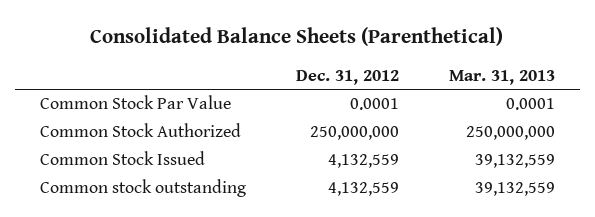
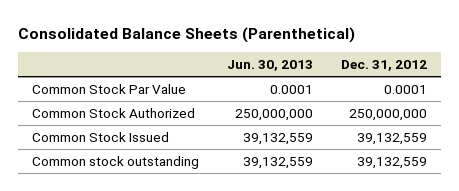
[448,69,555,85] Mar. 31, 2013 -> none
none -> [227,60,314,72] Jun. 30, 2013
[327,154,399,169] 4,132,559 -> [357,132,428,145] 39,132,559
[327,182,399,197] 4,132,559 -> [357,156,428,169] 39,132,559

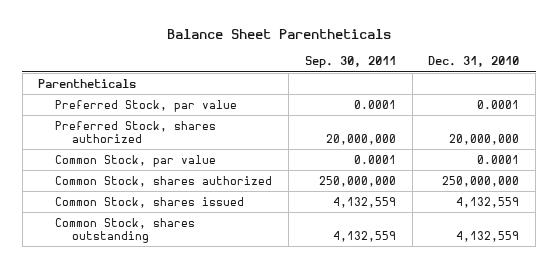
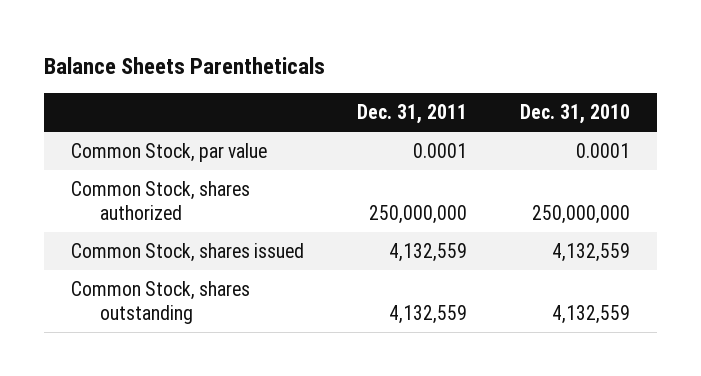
[166,29,391,40] Balance Sheet Parentheticals -> [43,57,325,75] Balance Sheets Parentheticals
[304,56,396,69] Sep. 30, 2011 -> none
none -> [356,104,467,125] Dec. 31, 2011
[38,78,137,88] Parentheticals -> none
[55,99,238,112] Preferred Stock, par value -> none
[55,120,217,143] Preferred Stock, shares authorized -> none

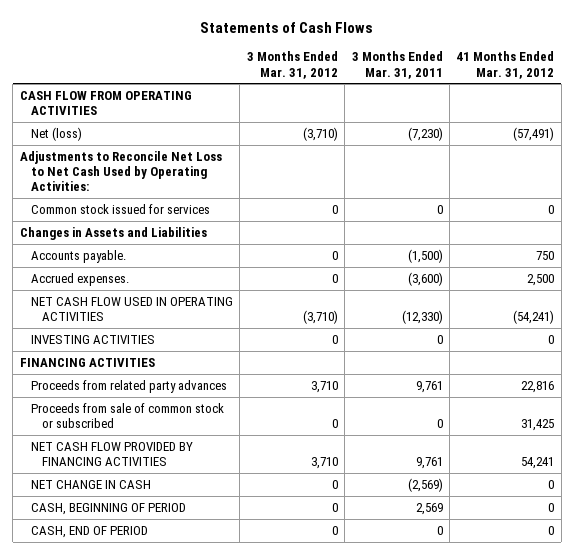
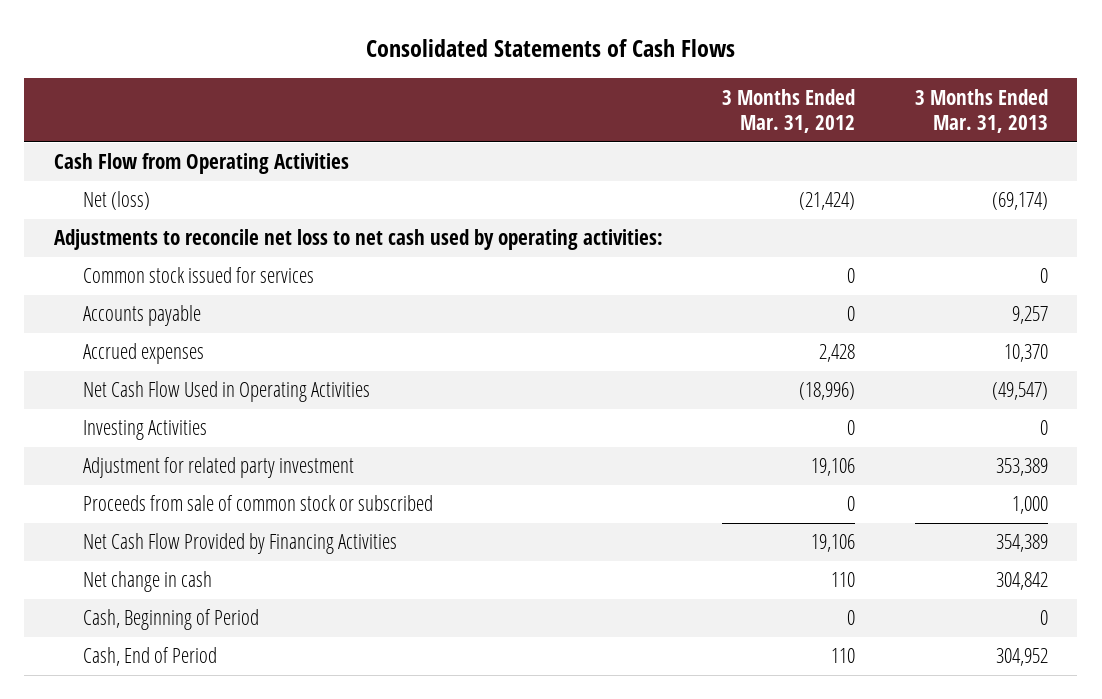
[200,21,374,33] Statements of Cash Flows -> [365,39,735,58] Consolidated Statements of Cash Flows
[351,51,443,79] 3 Months Ended Mar. 31, 2011 -> none
[456,51,555,79] 41 Months Ended Mar. 31, 2012 -> none
none -> [914,88,1048,134] 3 Months Ended Mar. 31, 2013
[19,90,192,116] CASH FLOW FROM OPERATING ACTIVITIES -> [54,153,350,175] Cash Flow from Operating Activities
[302,126,338,141] (3,710) -> [799,192,856,211] (21,424)
[19,150,222,192] Adjustments to Reconcile Net Loss to Net Cash Used by Operating Activities: -> [54,229,664,251] Adjustments to reconcile net loss to net cash used by operating activities:
[19,226,207,240] Changes in Assets and Liabilities -> none
[19,357,155,367] FINANCING ACTIVITIES -> none
[30,249,126,263] Accounts payable. -> [82,305,201,327] Accounts payable
[30,272,129,286] Accrued expenses. -> [82,343,204,365] Accrued expenses
[331,273,338,283] 0 -> [819,344,856,363] 2,428
[30,296,233,322] NET CASH FLOW USED IN OPERATING ACTIVITIES -> [82,381,370,403] Net Cash Flow Used in Operating Activities
[302,310,338,325] (3,710) -> [799,382,856,401] (18,996)
[30,334,155,344] INVESTING ACTIVITIES -> [82,420,207,441] Investing Activities
[30,379,227,393] Proceeds from related party advances -> [82,457,354,479] Adjustment for related party investment
[310,380,338,393] 3,710 -> [811,458,856,477] 19,106
[30,441,193,467] NET CASH FLOW PROVIDED BY FINANCING ACTIVITIES -> [82,533,397,555] Net Cash Flow Provided by Financing Activities
[310,457,338,470] 3,710 -> [811,534,856,553] 19,106
[30,479,151,489] NET CHANGE IN CASH -> [82,571,212,593] Net change in cash
[331,479,338,489] 0 -> [831,572,856,588] 110
[30,502,186,515] CASH, BEGINNING OF PERIOD -> [82,609,259,631] Cash, Beginning of Period
[30,525,148,538] CASH, END OF PERIOD -> [82,647,217,667] Cash, End of Period
[331,525,338,535] 0 -> [831,648,856,664] 110

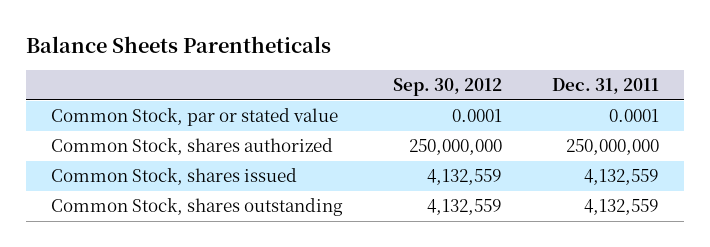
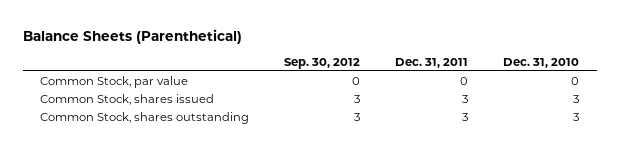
[26,35,332,53] Balance Sheets Parentheticals -> [23,29,243,45] Balance Sheets (Parenthetical)
none -> [503,57,580,68] Dec. 31, 2010
[51,138,334,156] Common Stock, shares authorized -> none
[51,108,339,127] Common Stock, par or stated value -> [40,75,189,88] Common Stock, par value
[452,109,503,123] 0.0001 -> [352,76,361,85] 0
[609,109,660,123] 0.0001 -> [460,76,469,85] 0
[427,169,503,186] 4,132,559 -> [354,94,361,103] 3
[584,169,660,186] 4,132,559 -> [462,94,469,103] 3
[427,199,503,216] 4,132,559 -> [354,112,361,121] 3
[584,199,660,216] 4,132,559 -> [462,112,469,121] 3

